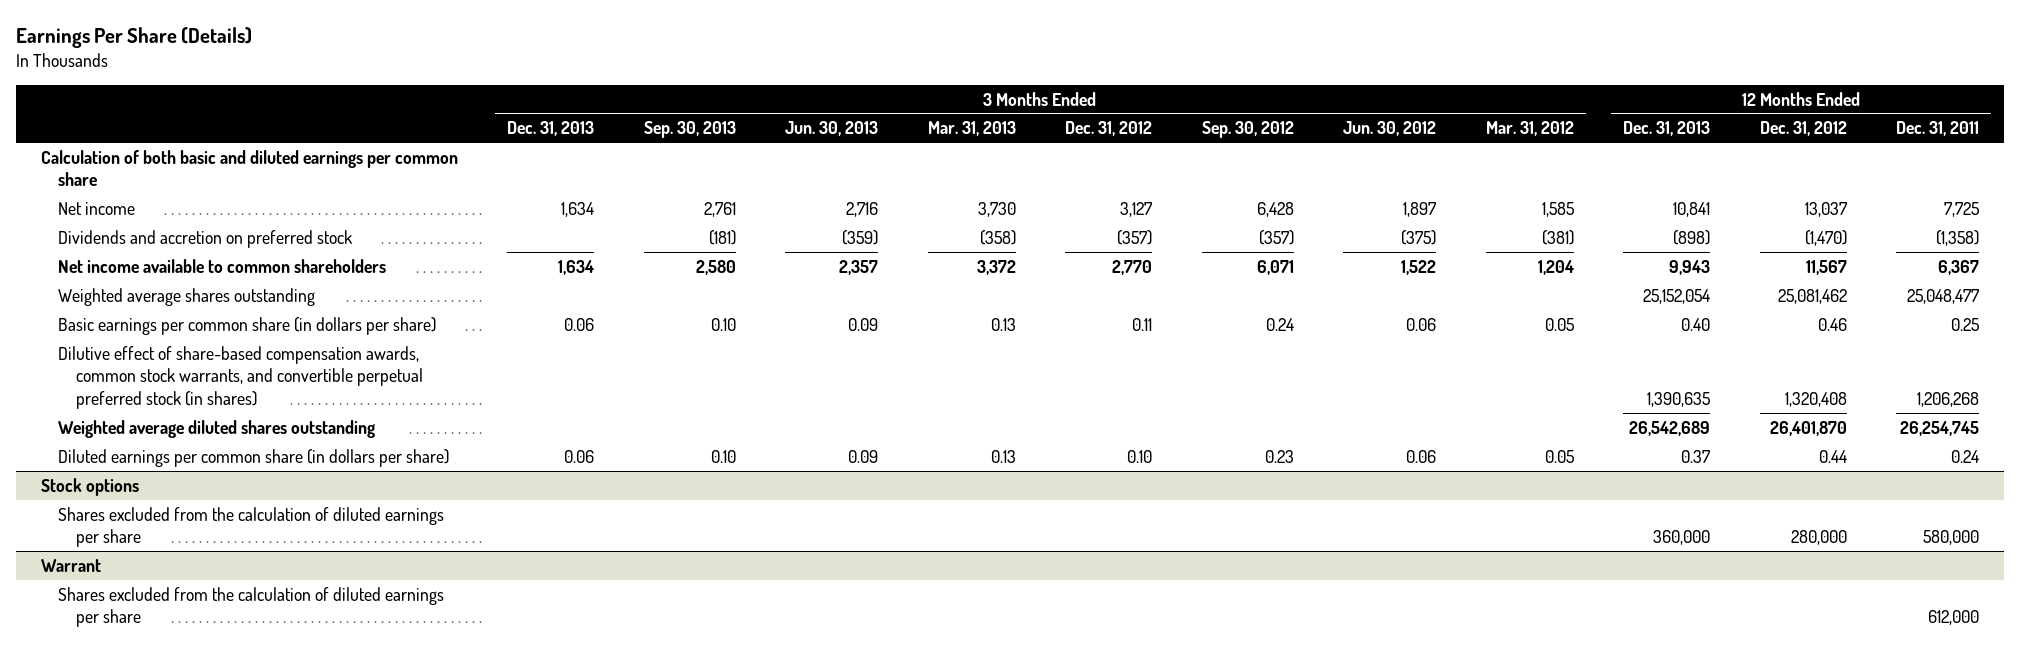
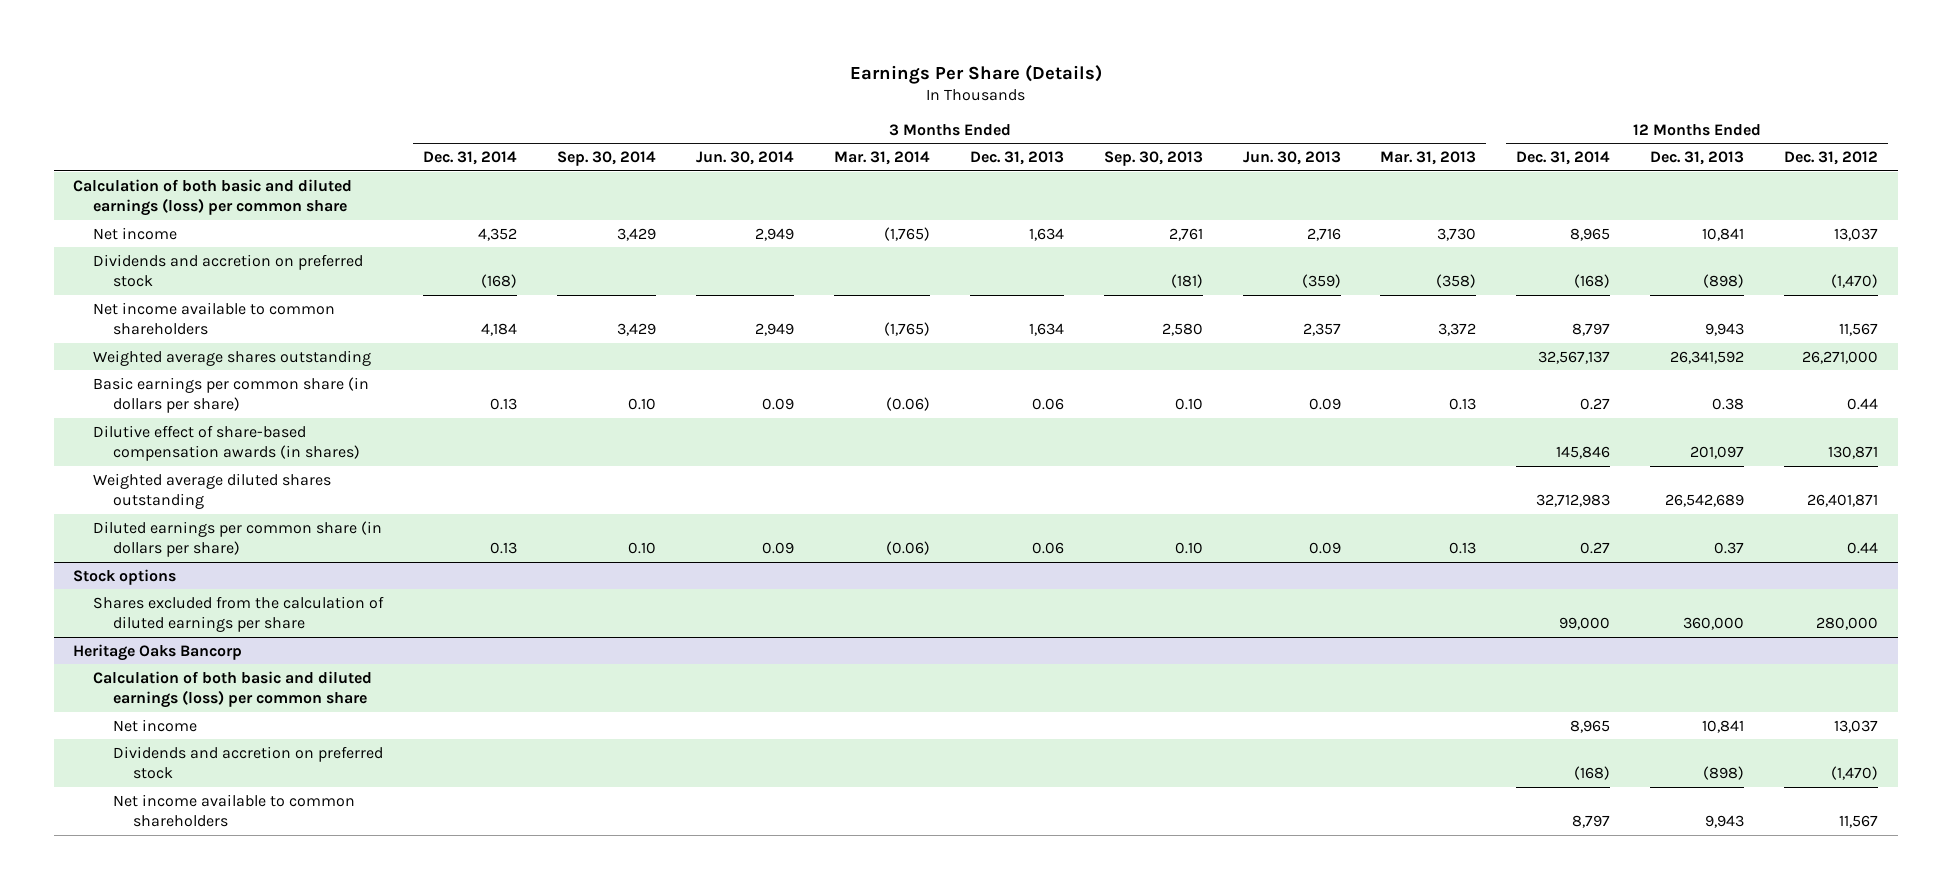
[1065,121,1153,137] Dec. 31, 2012 -> none
[1201,121,1294,139] Sep. 30, 2012 -> none
[1343,121,1437,137] Jun. 30, 2012 -> none
[1485,121,1574,137] Mar. 31, 2012 -> none
[1896,121,1980,137] Dec. 31, 2011 -> none
none -> [423,151,518,166] Dec. 31, 2014
none -> [557,151,657,167] Sep. 30, 2014
none -> [695,151,794,166] Jun. 30, 2014
none -> [833,151,930,166] Mar. 31, 2014
none -> [1516,151,1611,166] Dec. 31, 2014
[40,149,458,187] Calculation of both basic and diluted earnings per common share -> [73,178,353,217] Calculation of both basic and diluted earnings (loss) per common share
[1643,288,1711,304] 25,152,054 -> [1670,350,1745,364] 26,341,592
[1777,288,1847,304] 25,081,462 -> [1802,350,1879,364] 26,271,000
[1681,317,1711,331] 0.40 -> [1712,398,1745,411] 0.38
[1817,317,1847,331] 0.46 -> [1847,398,1879,411] 0.44
[58,345,424,410] Dilutive effect of share-based compensation awards, common stock warrants, and convertible perpetual preferred stock (in shares) -> [93,424,360,462] Dilutive effect of share-based compensation awards (in shares)
[1647,392,1711,408] 1,390,635 -> [1690,446,1745,460] 201,097
[1784,392,1847,408] 1,320,408 -> [1828,446,1879,460] 130,871
[1769,420,1847,436] 26,401,870 -> [1807,494,1879,508] 26,401,871
[40,558,101,572] Warrant -> none
[58,586,445,628] Shares excluded from the calculation of diluted earnings per share -> none
none -> [73,643,243,661] Heritage Oaks Bancorp
none -> [93,670,373,709] Calculation of both basic and diluted earnings (loss) per common share
none -> [112,718,197,732] Net income
none -> [112,745,383,780] Dividends and accretion on preferred stock
none -> [112,793,355,828] Net income available to common shareholders

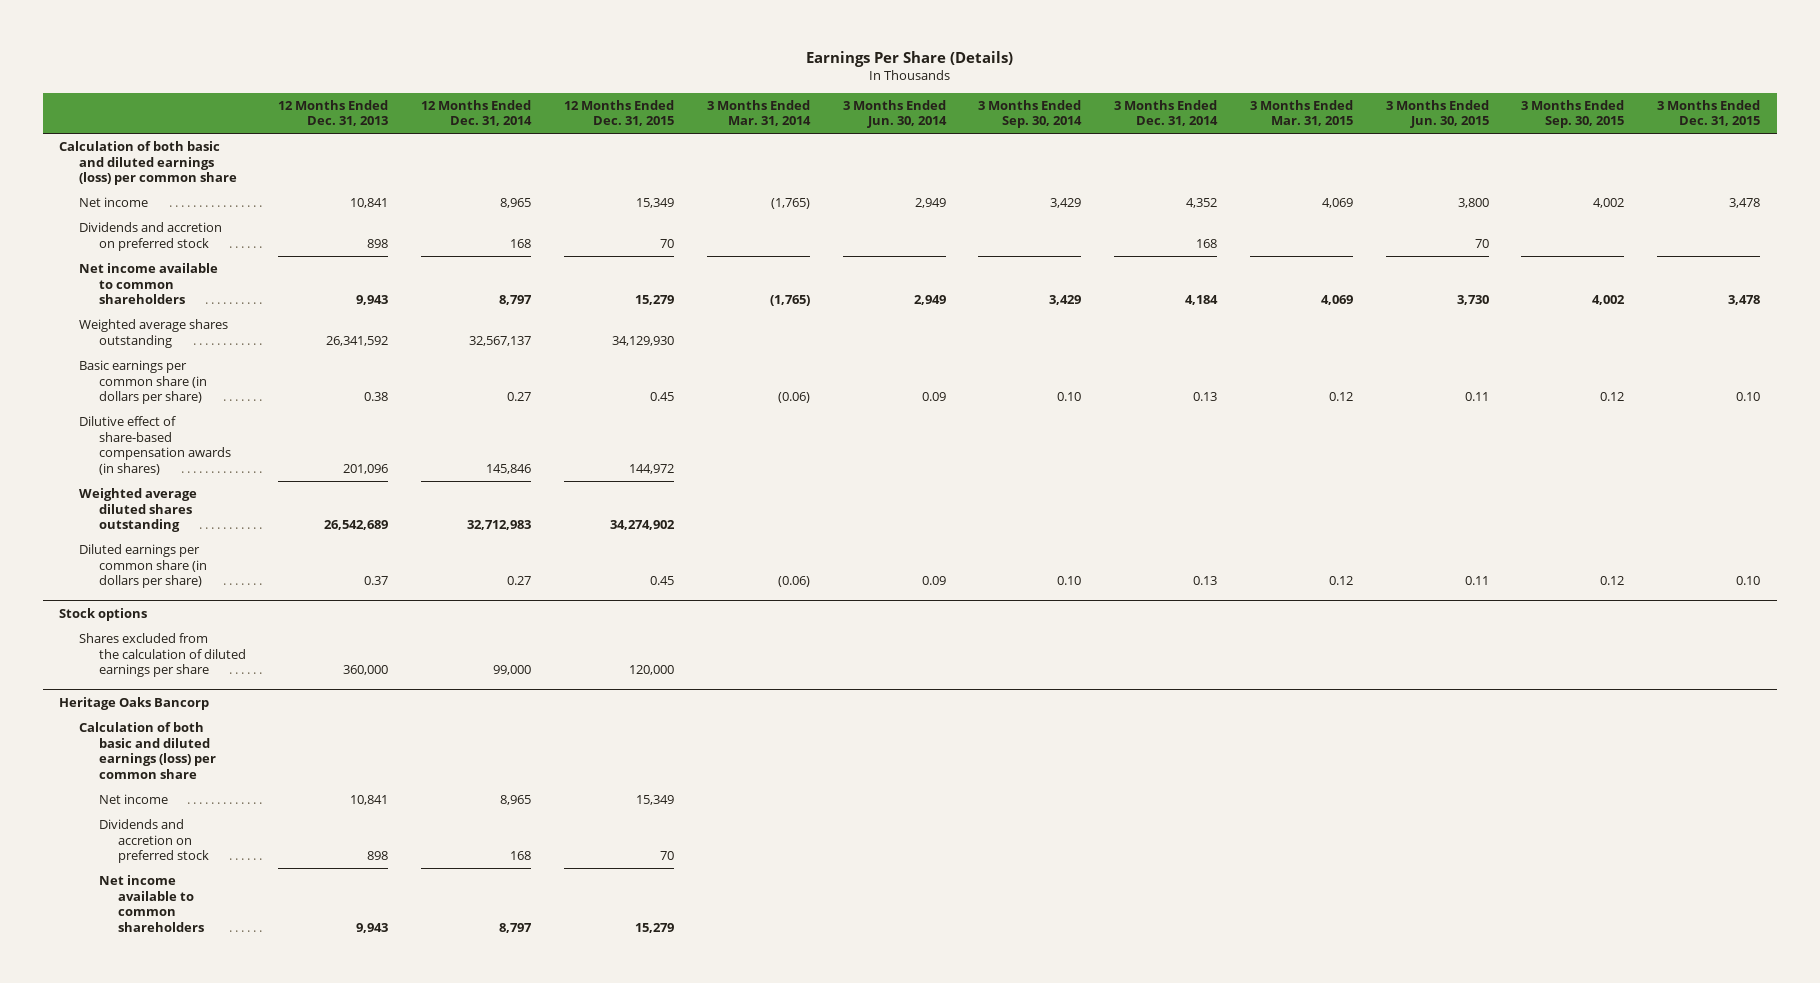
[969,151,1064,166] Dec. 31, 2013 -> none
[1103,151,1203,167] Sep. 30, 2013 -> none
[1242,151,1341,166] Jun. 30, 2013 -> none
[1380,151,1477,166] Mar. 31, 2013 -> none
[1784,151,1879,166] Dec. 31, 2012 -> none
none -> [564,99,675,127] 12 Months Ended Dec. 31, 2015
none -> [1249,99,1353,127] 3 Months Ended Mar. 31, 2015
none -> [1385,99,1489,129] 3 Months Ended Jun. 30, 2015
none -> [1521,99,1625,129] 3 Months Ended Sep. 30, 2015
none -> [1657,99,1761,127] 3 Months Ended Dec. 31, 2015
[481,274,518,289] (168) -> [1196,238,1218,248] 168
[1574,274,1611,289] (168) -> [510,238,532,248] 168
[1703,274,1745,289] (898) -> [367,238,389,248] 898
[1690,446,1745,460] 201,097 -> [343,463,389,474] 201,096
[1574,766,1611,781] (168) -> [510,851,532,861] 168
[1703,766,1745,781] (898) -> [367,851,389,861] 898

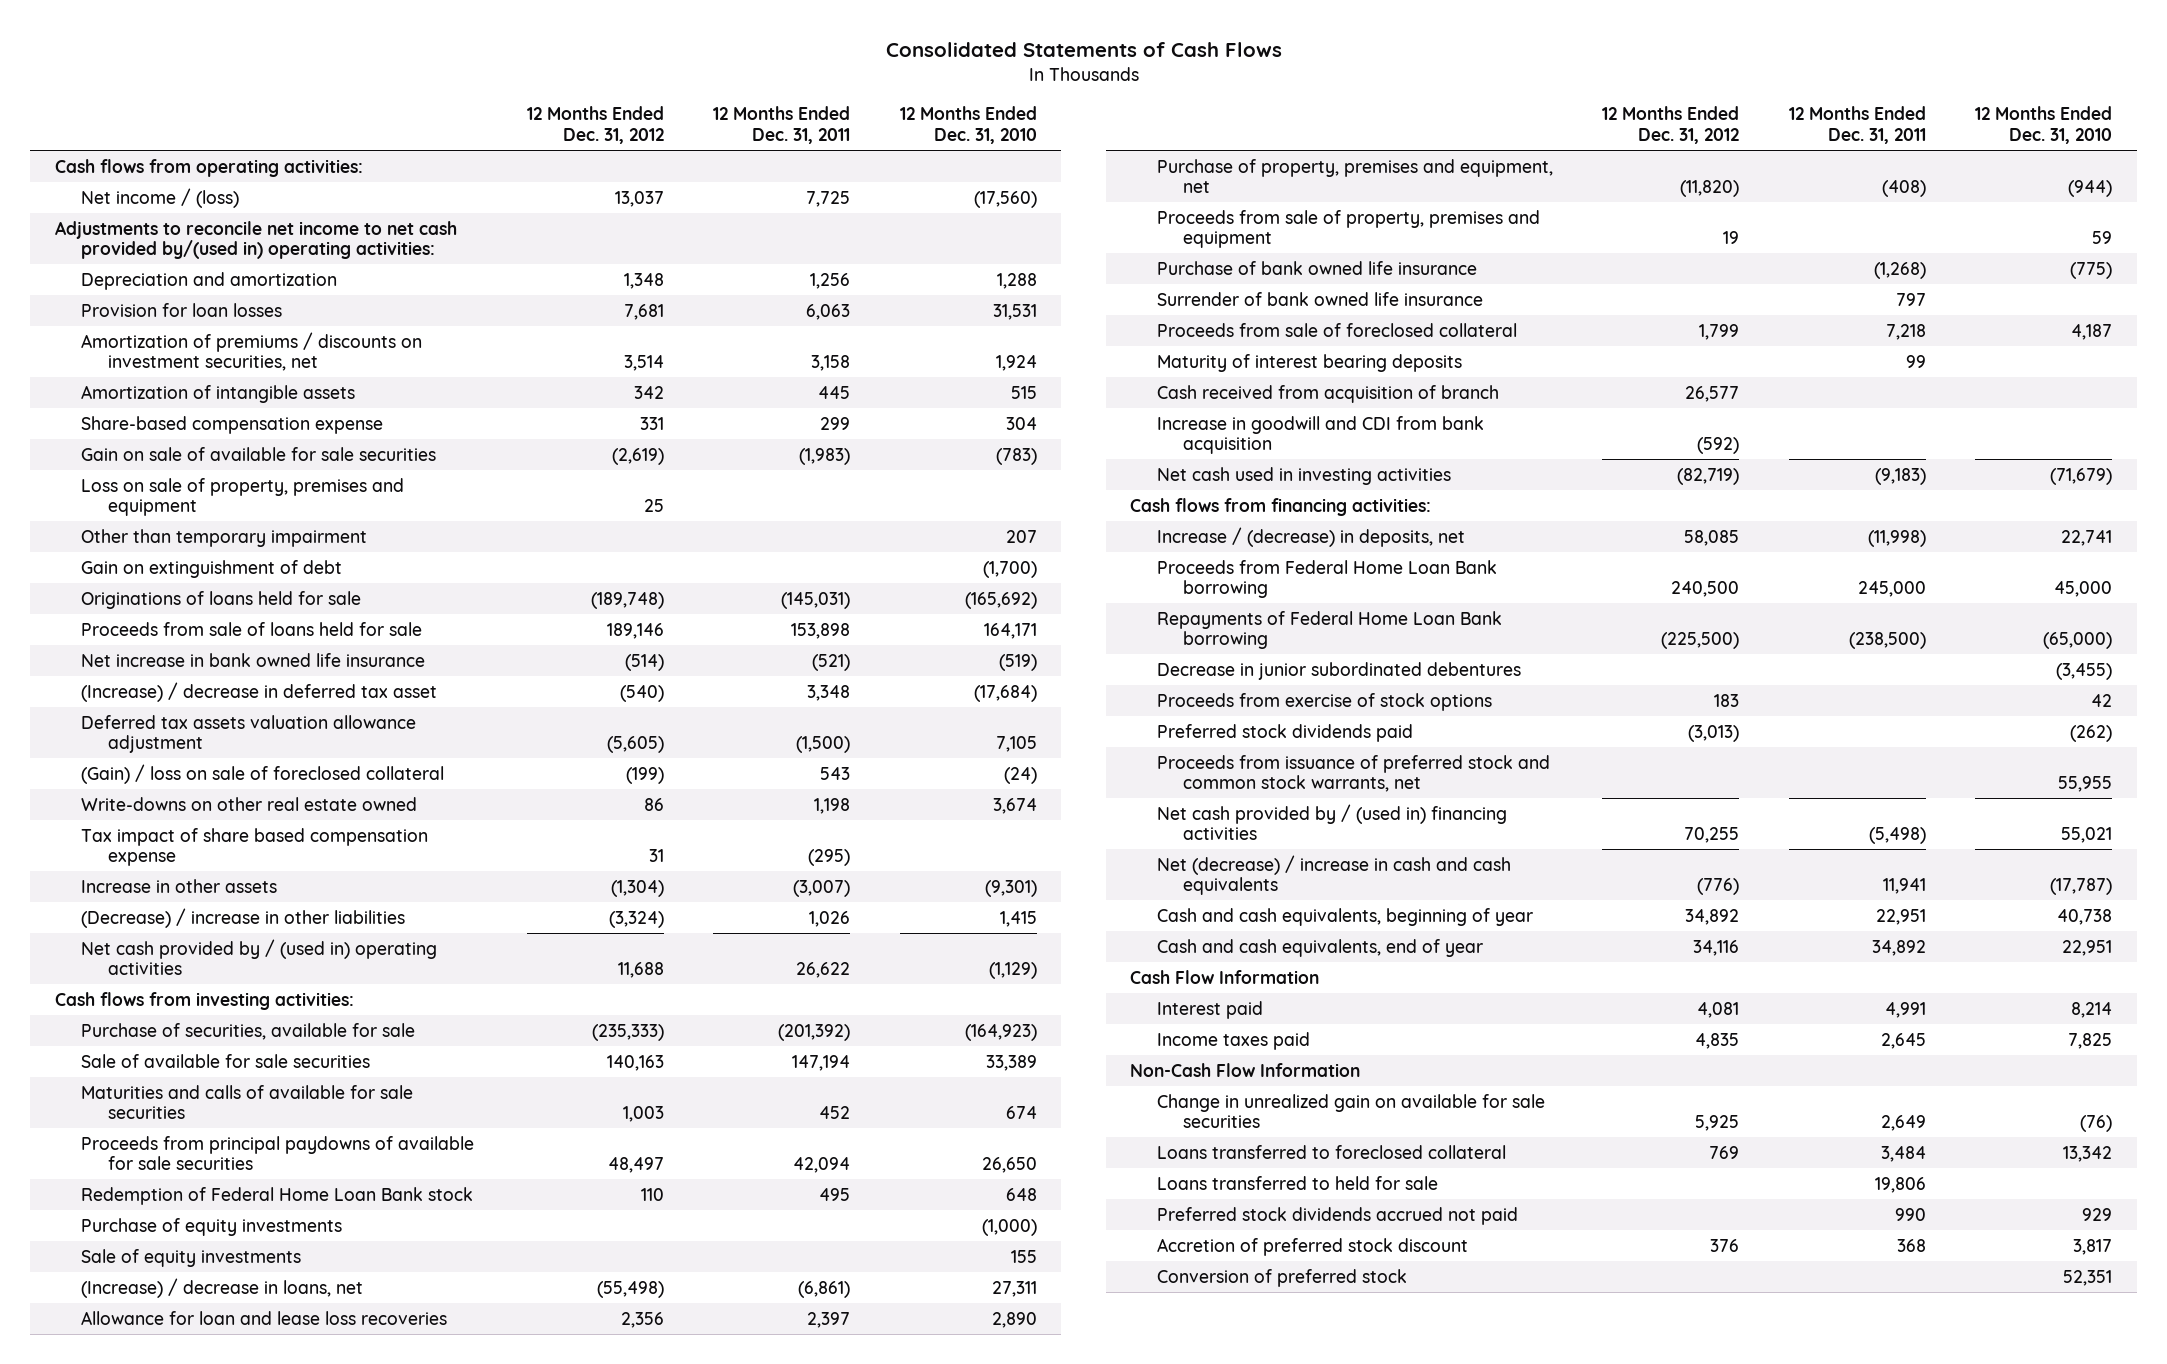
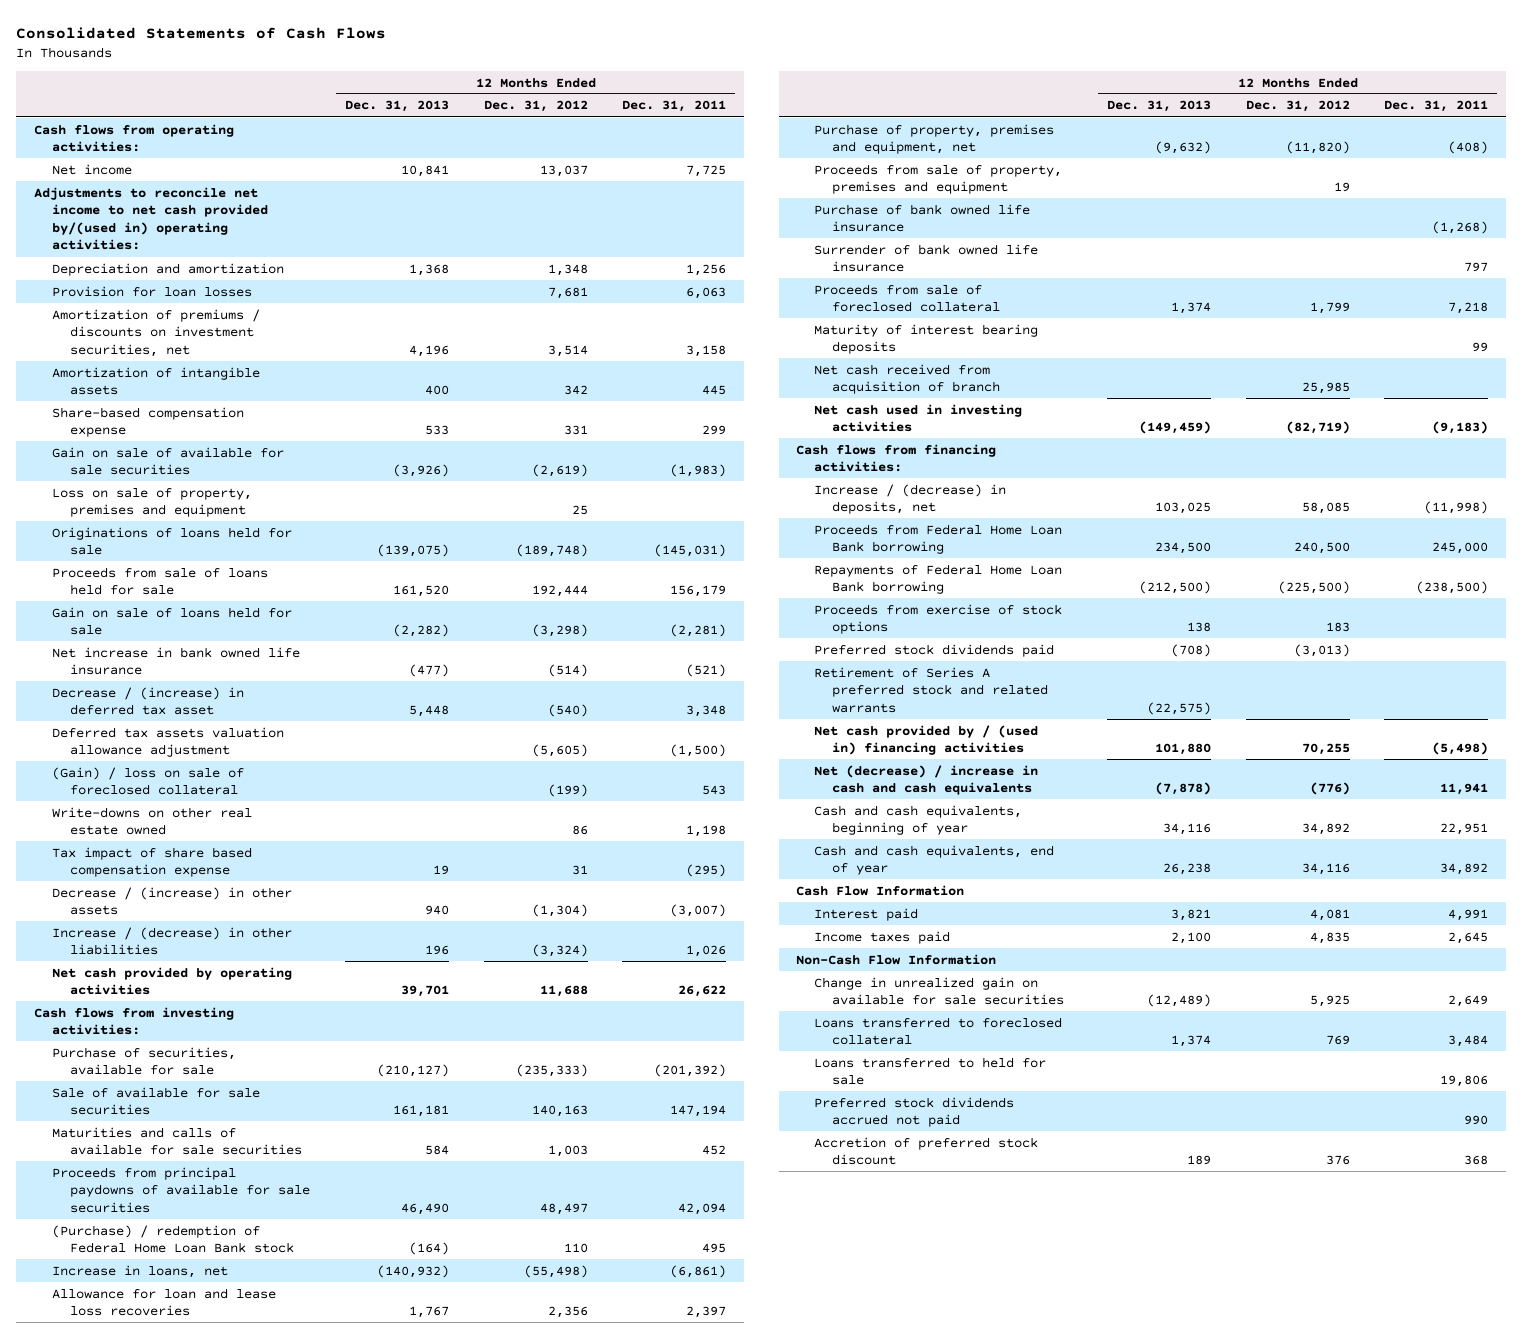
[899,106,1037,145] 12 Months Ended Dec. 31, 2010 -> none
none -> [344,100,449,113] Dec. 31, 2013
[81,187,240,208] Net income / (loss) -> [51,163,132,175] Net income
[81,528,368,547] Other than temporary impairment -> none
[81,559,343,578] Gain on extinguishment of debt -> none
[606,622,664,639] 189,146 -> [531,585,588,598] 192,444
[791,622,851,639] 153,898 -> [670,585,727,598] 156,179
none -> [51,606,292,636] Gain on sale of loans held for sale
[81,681,438,702] (Increase) / decrease in deferred tax asset -> [51,686,244,716] Decrease / (increase) in deferred tax asset
[81,878,278,893] Increase in other assets -> [51,886,292,916] Decrease / (increase) in other assets
[81,907,406,928] (Decrease) / increase in other liabilities -> [51,926,292,956] Increase / (decrease) in other liabilities
[81,938,438,976] Net cash provided by / (used in) operating activities -> [51,966,292,996] Net cash provided by operating activities
[81,1217,343,1236] Purchase of equity investments -> none
[81,1248,302,1267] Sale of equity investments -> none
[81,1186,474,1205] Redemption of Federal Home Loan Bank stock -> [51,1224,295,1254] (Purchase) / redemption of Federal Home Loan Bank stock
[81,1277,364,1298] (Increase) / decrease in loans, net -> [51,1264,228,1278] Increase in loans, net
[1156,415,1484,455] Increase in goodwill and CDI from bank acquisition -> none
[1156,384,1499,403] Cash received from acquisition of branch -> [814,363,1001,395] Net cash received from acquisition of branch
[1685,385,1740,402] 26,577 -> [1301,382,1350,395] 25,985
[1156,661,1521,680] Decrease in junior subordinated debentures -> none
[1156,754,1550,793] Proceeds from issuance of preferred stock and common stock warrants, net -> none
none -> [814,666,1049,713] Retirement of Series A preferred stock and related warrants
[1156,1268,1407,1287] Conversion of preferred stock -> none

